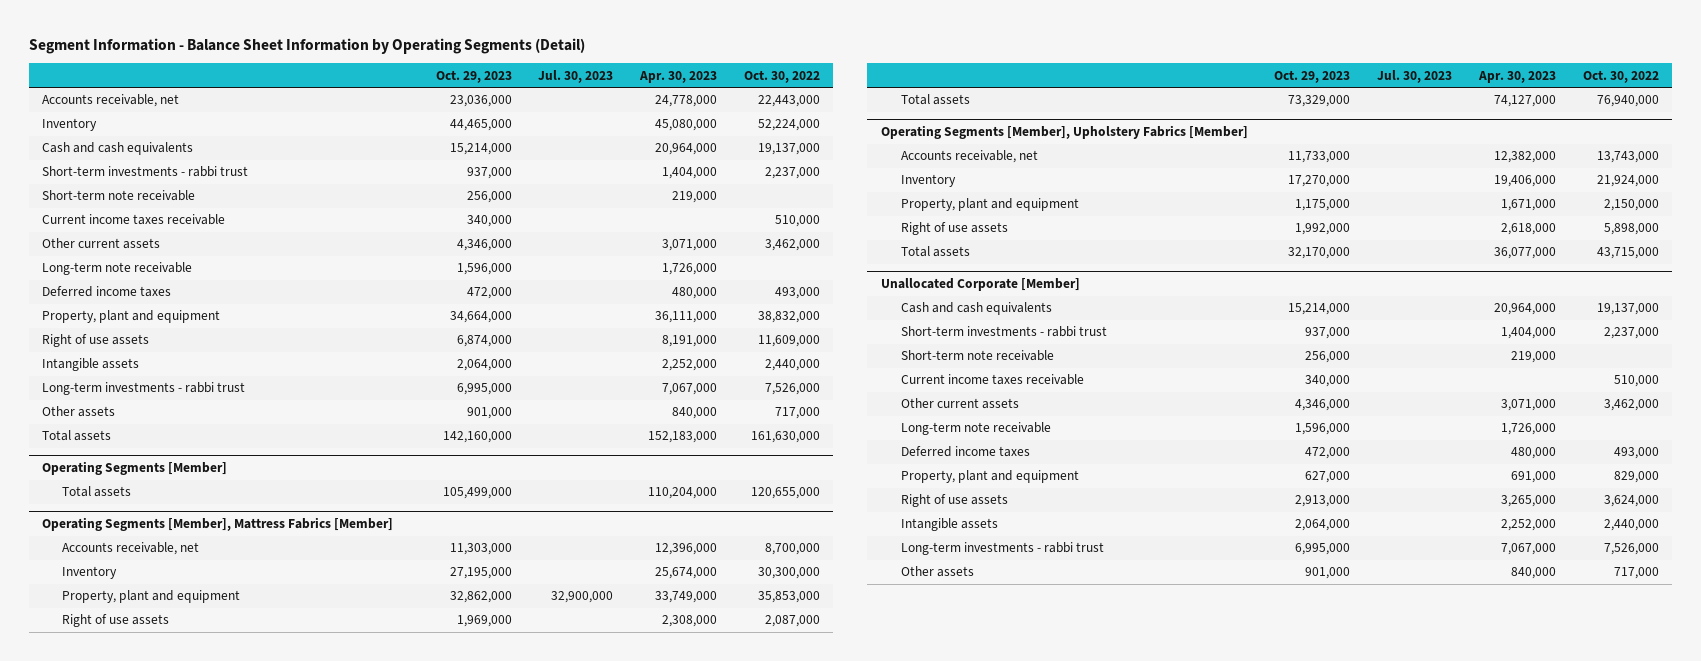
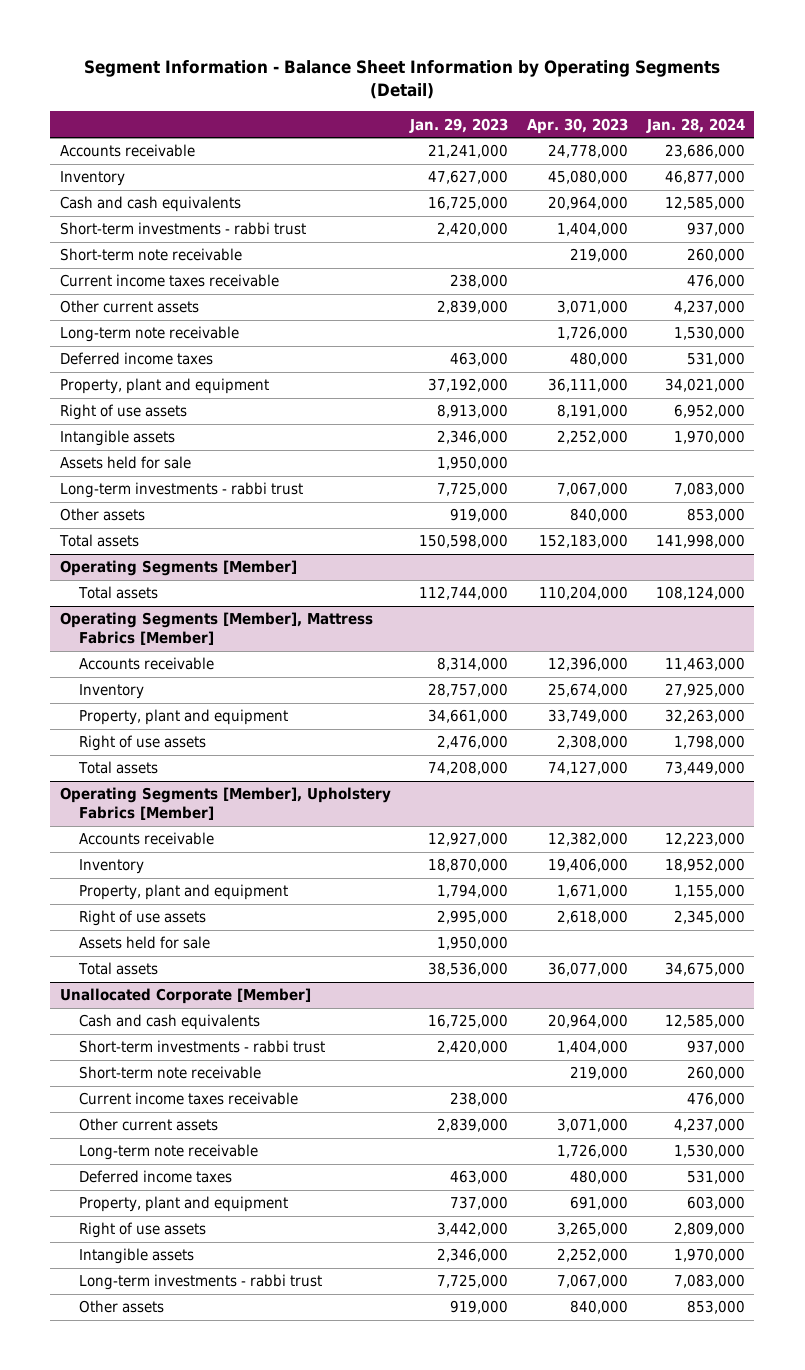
[435,69,512,83] Oct. 29, 2023 -> none
[538,69,614,83] Jul. 30, 2023 -> none
[743,69,820,83] Oct. 30, 2022 -> none
none -> [408,117,508,133] Jan. 29, 2023
none -> [645,117,745,133] Jan. 28, 2024
[41,94,179,108] Accounts receivable, net -> [59,144,195,158] Accounts receivable
none -> [59,456,191,470] Assets held for sale
[61,542,199,556] Accounts receivable, net -> [78,657,214,671] Accounts receivable
[900,150,1038,164] Accounts receivable, net -> [78,832,214,846] Accounts receivable
none -> [78,936,210,950] Assets held for sale

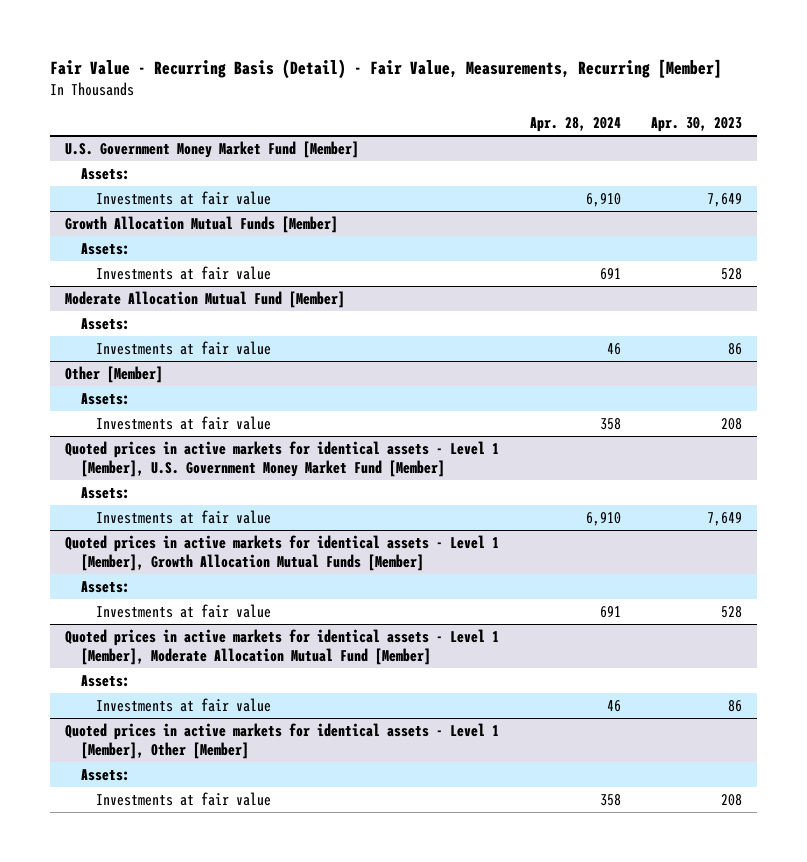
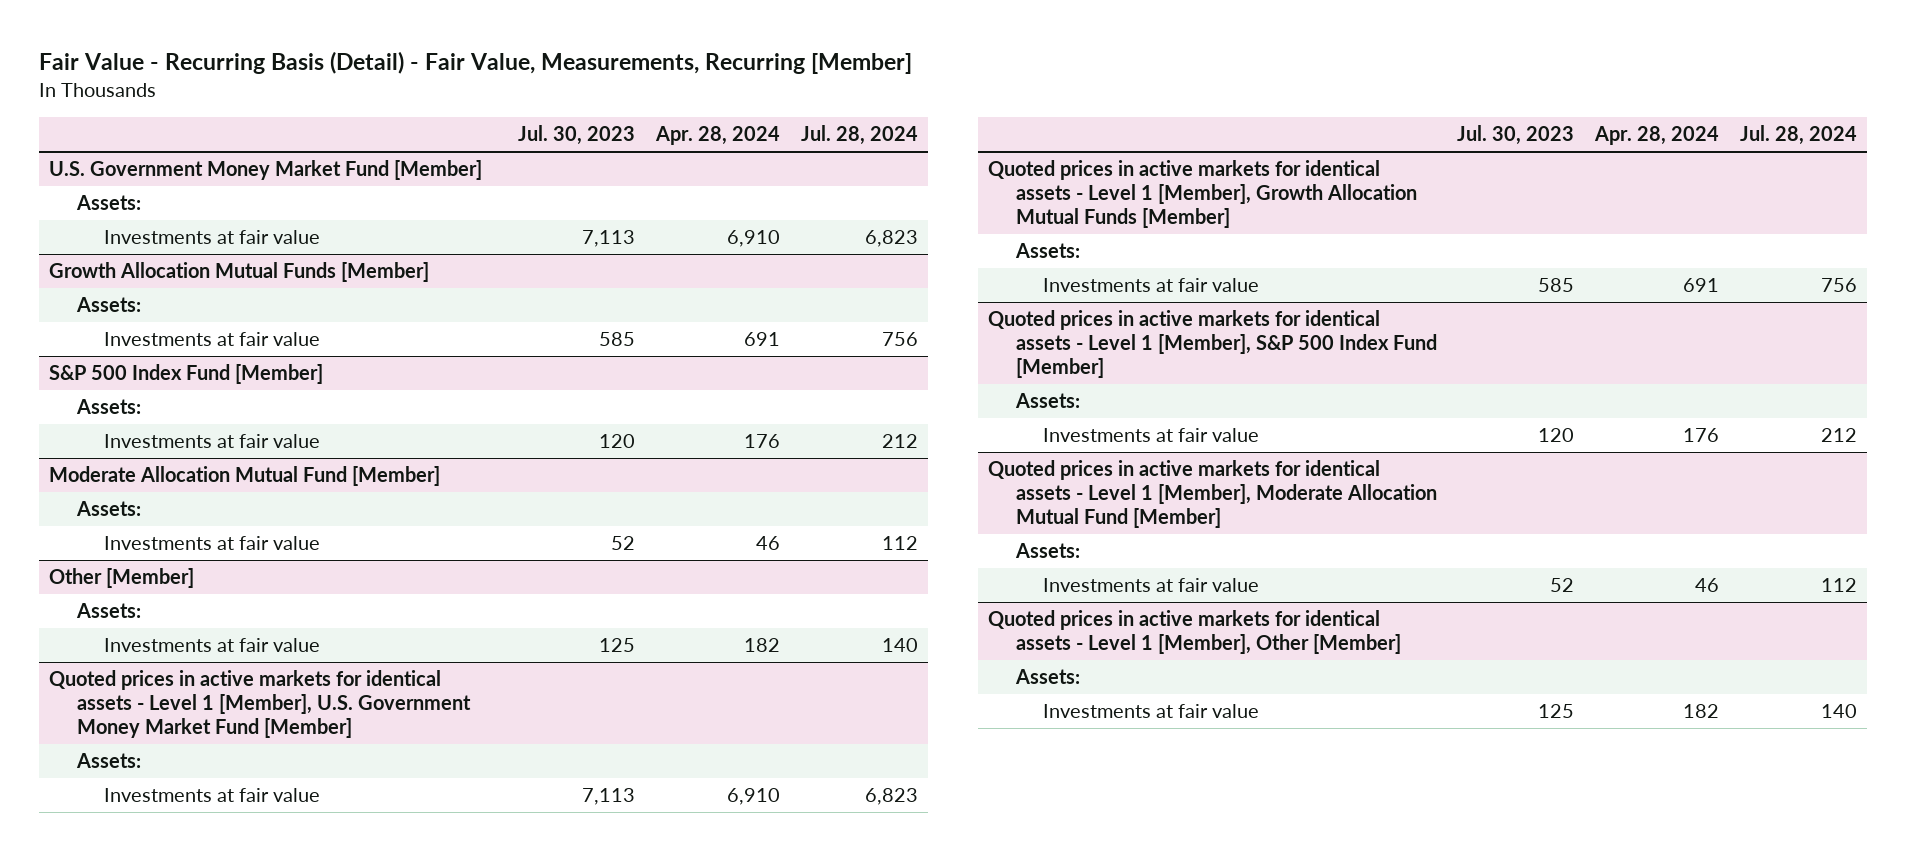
[651,117,743,133] Apr. 30, 2023 -> none
none -> [518,125,636,146] Jul. 30, 2023
none -> [800,125,918,146] Jul. 28, 2024
none -> [49,364,324,385] S&P 500 Index Fund [Member]
none -> [75,399,141,415] Assets:
none -> [104,434,321,449] Investments at fair value
[599,418,621,431] 358 -> [743,638,780,653] 182
none -> [988,310,1437,379] Quoted prices in active markets for identical assets - Level 1 [Member], S&P 500 Index Fund [Member]
none -> [1014,393,1080,409] Assets:
none -> [1043,428,1260,443] Investments at fair value
[599,794,621,807] 358 -> [1683,704,1720,719] 182

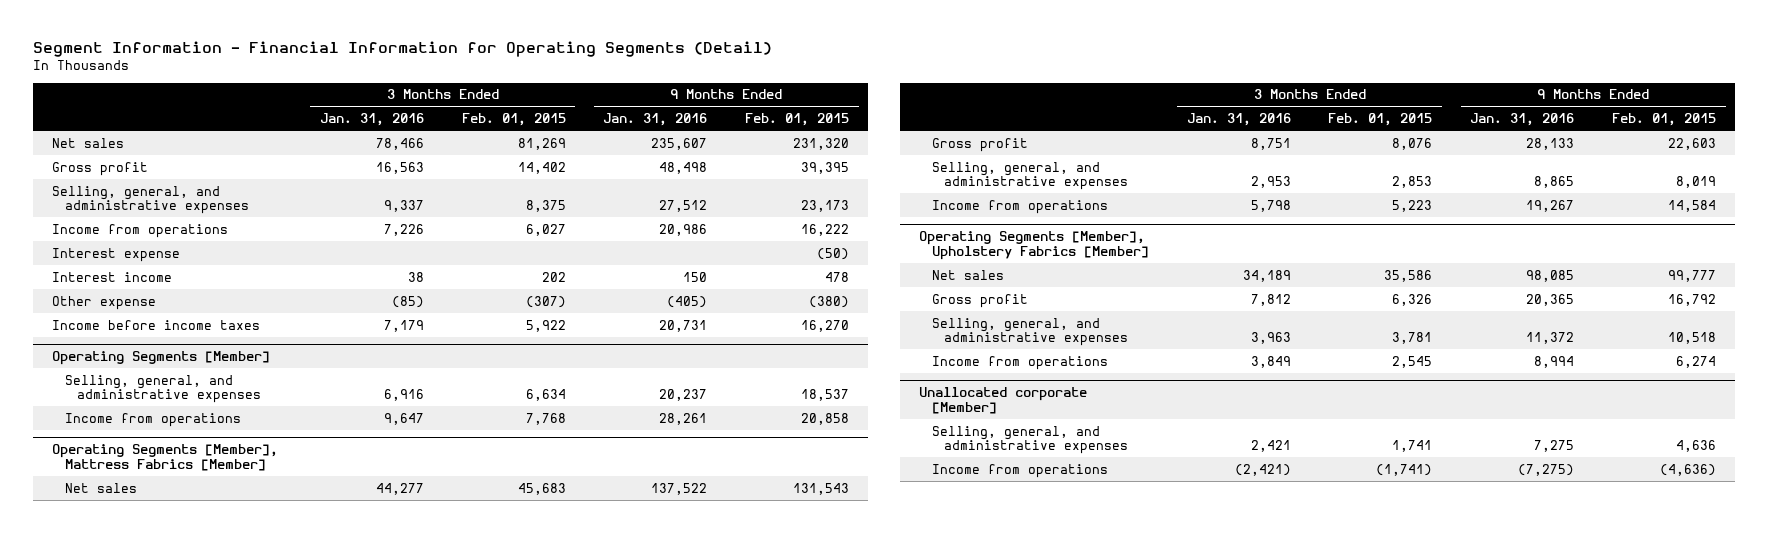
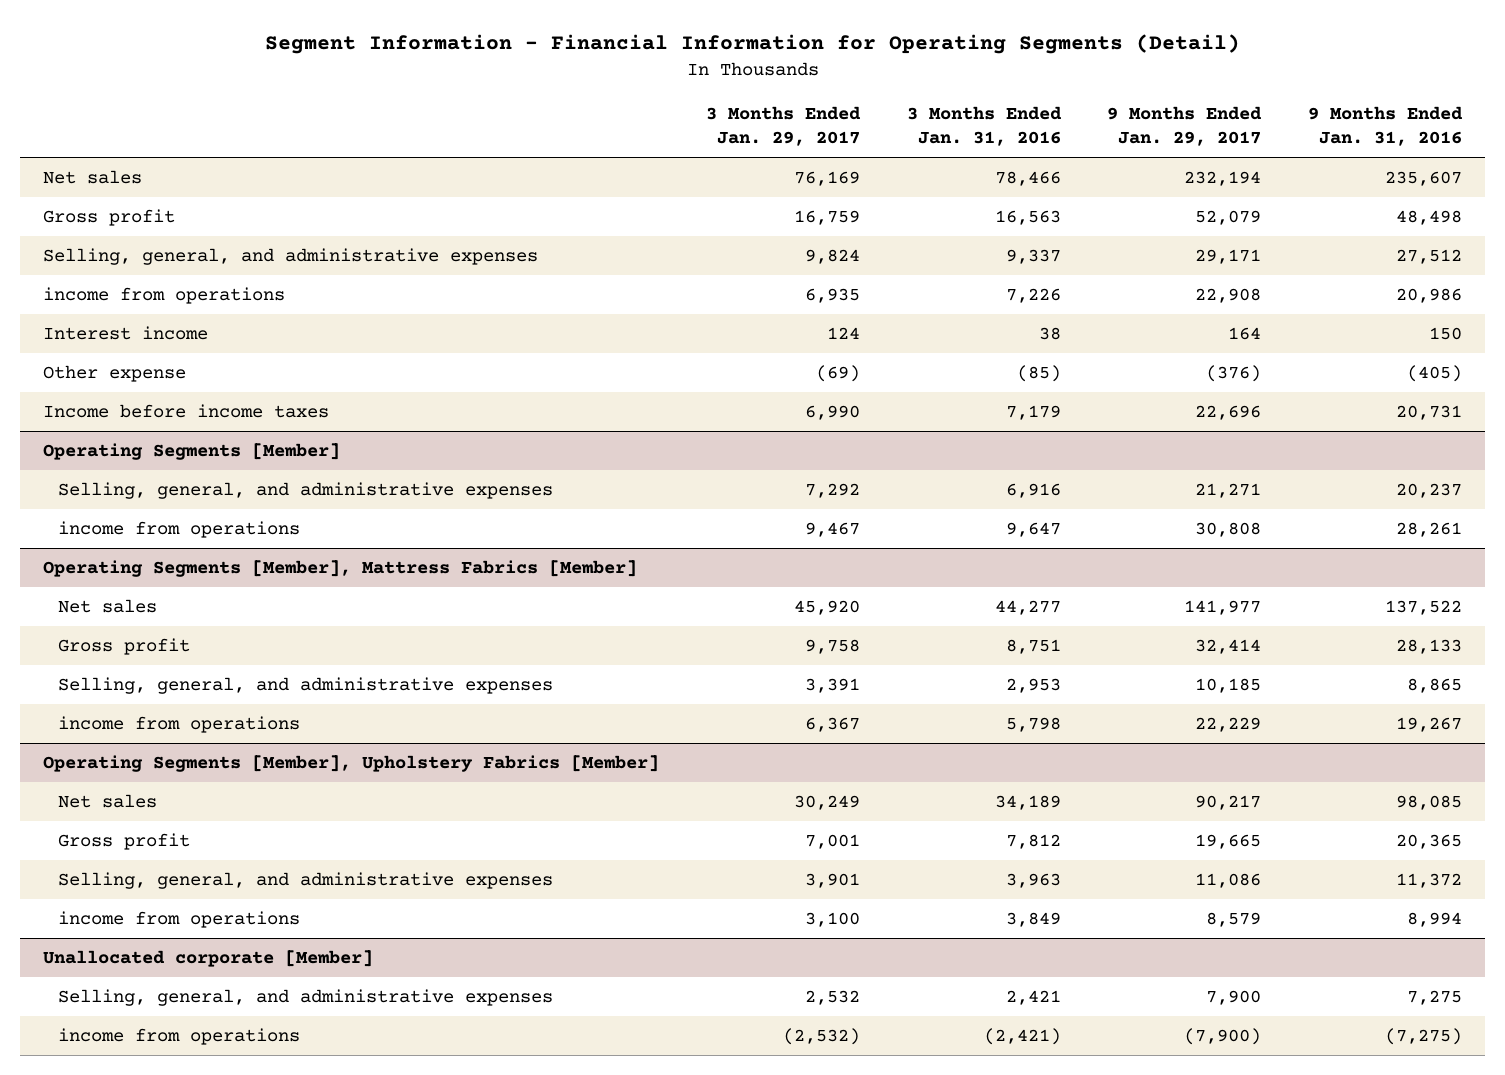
[461,113,566,127] Feb. 01, 2015 -> none
[745,113,850,127] Feb. 01, 2015 -> none
none -> [706,105,862,147] 3 Months Ended Jan. 29, 2017
none -> [1107,105,1263,147] 9 Months Ended Jan. 29, 2017
[52,247,181,262] Interest expense -> none
[52,223,229,238] Income from operations -> [43,286,286,304] income from operations
[64,412,241,427] Income from operations -> [57,520,300,538] income from operations
[931,199,1108,214] Income from operations -> [57,715,300,733] income from operations
[931,355,1108,370] Income from operations -> [57,910,300,928] income from operations
[931,463,1108,478] Income from operations -> [57,1027,300,1045] income from operations

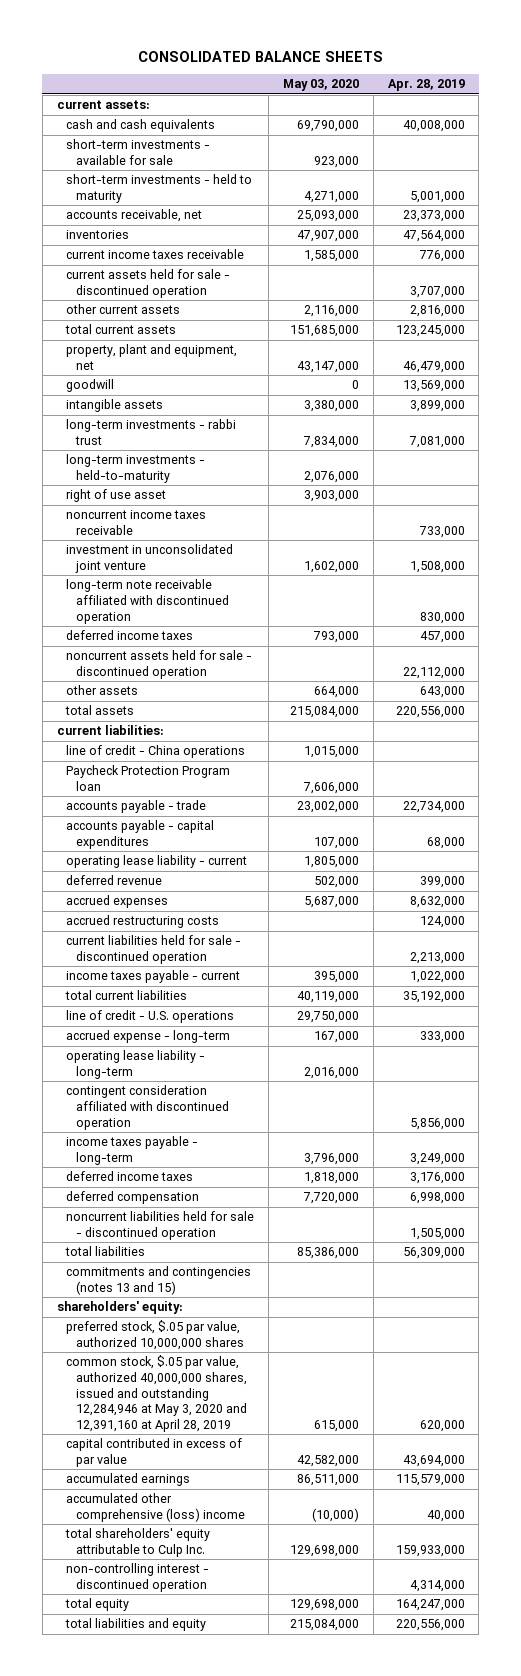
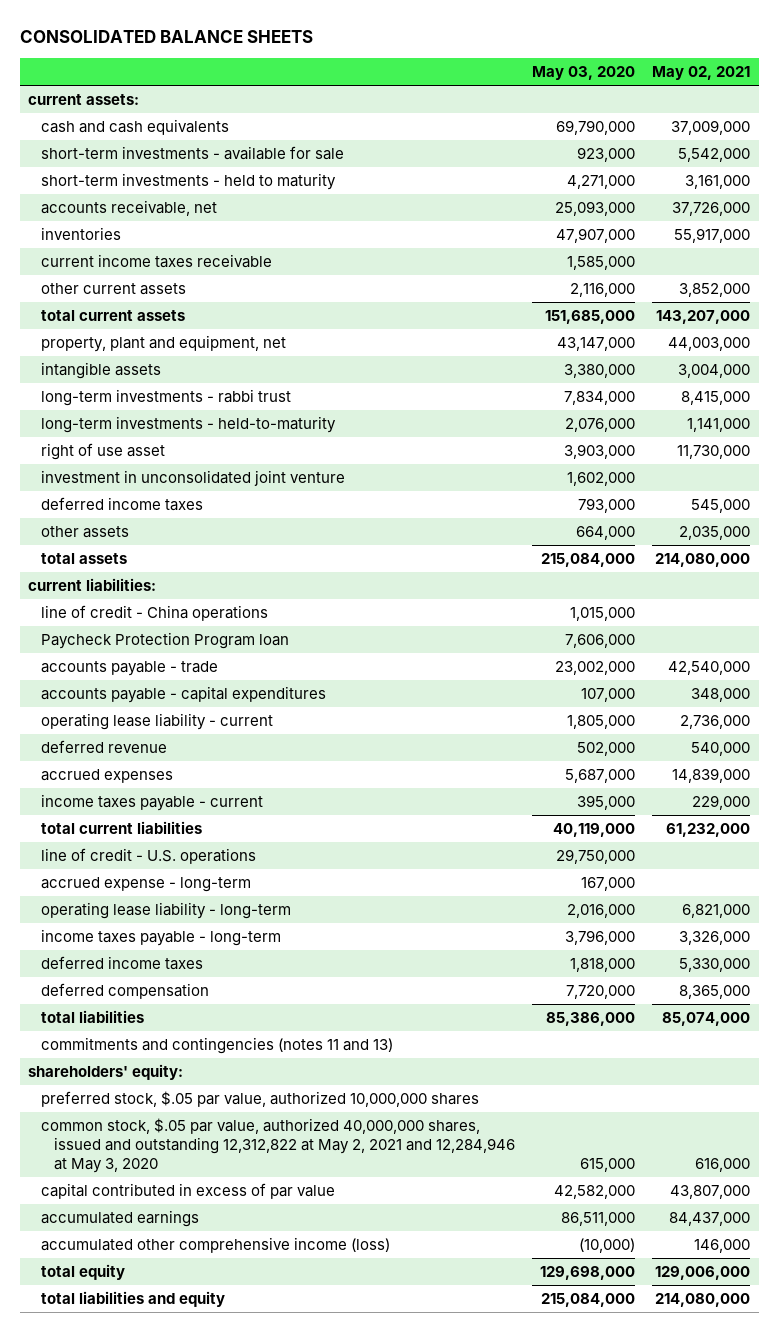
[387,79,465,92] Apr. 28, 2019 -> none
none -> [652,65,751,80] May 02, 2021
[66,269,231,298] current assets held for sale - discontinued operation -> none
[66,379,115,393] goodwill -> none
[66,510,207,535] noncurrent income taxes receivable -> none
[66,579,229,624] long-term note receivable affiliated with discontinued operation -> none
[66,650,253,679] noncurrent assets held for sale - discontinued operation -> none
[66,915,220,929] accrued restructuring costs -> none
[66,935,242,964] current liabilities held for sale - discontinued operation -> none
[66,1085,229,1130] contingent consideration affiliated with discontinued operation -> none
[66,1211,255,1240] noncurrent liabilities held for sale - discontinued operation -> none
[66,1266,252,1295] commitments and contingencies (notes 13 and 15) -> [41,1037,394,1055] commitments and contingencies (notes 11 and 13)
[66,1355,247,1432] common stock, $.05 par value, authorized 40,000,000 shares, issued and outstanding 12,284,946 at May 3, 2020 and 12,391,160 at April 28, 2019 -> [41,1118,516,1173] common stock, $.05 par value, authorized 40,000,000 shares, issued and outstanding 12,312,822 at May 2, 2021 and 12,284,946 at May 3, 2020
[65,1528,211,1557] total shareholders' equity attributable to Culp Inc. -> none
[66,1563,210,1592] non-controlling interest - discontinued operation -> none
[66,1493,245,1522] accumulated other comprehensive (loss) income -> [41,1237,391,1254] accumulated other comprehensive income (loss)

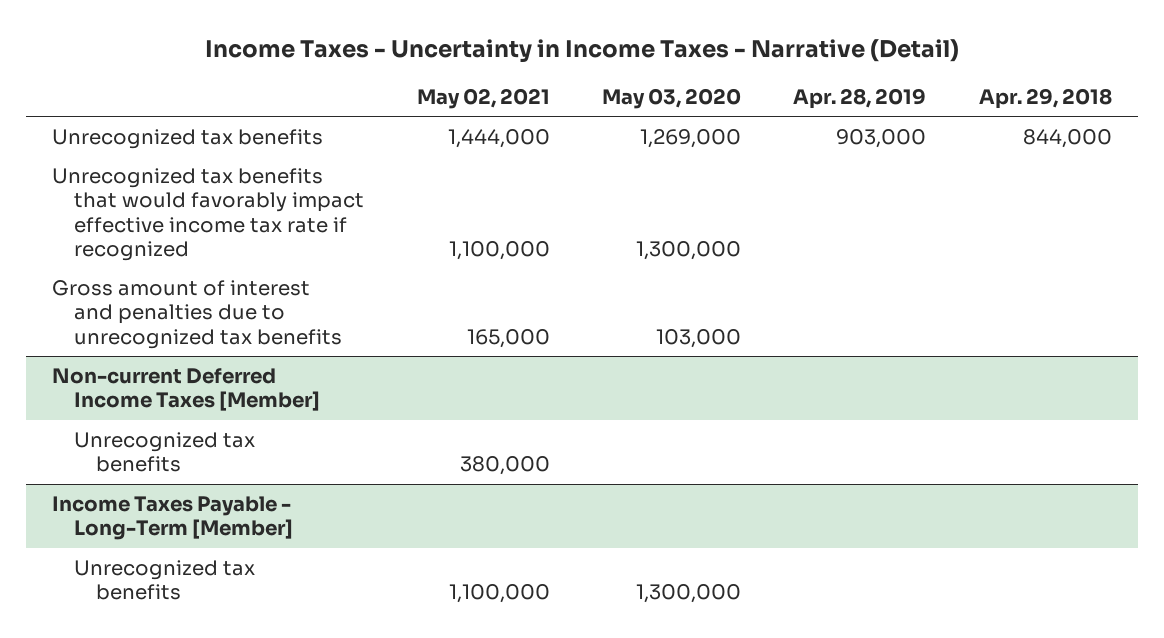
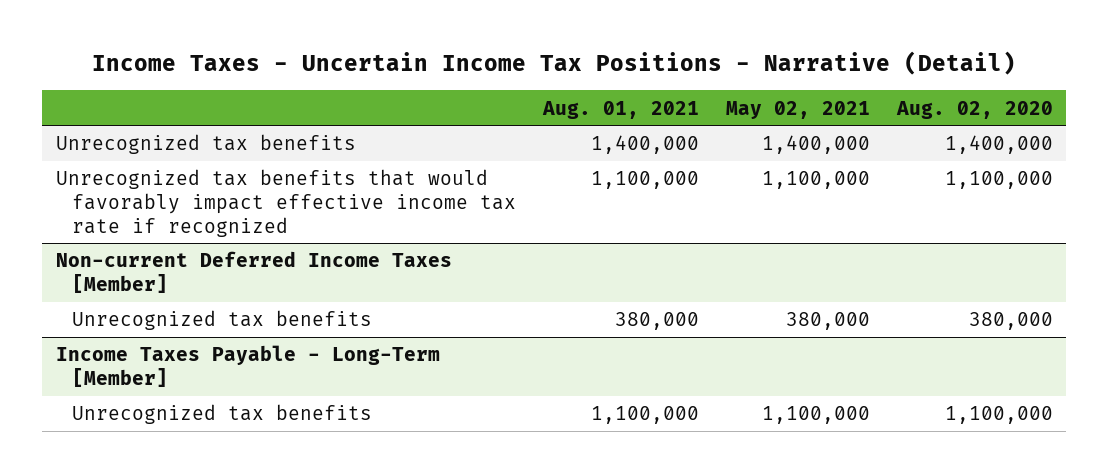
[204,39,959,63] Income Taxes - Uncertainty in Income Taxes - Narrative (Detail) -> [92,51,1017,76] Income Taxes - Uncertain Income Tax Positions - Narrative (Detail)
[601,87,741,109] May 03, 2020 -> none
[793,87,927,109] Apr. 28, 2019 -> none
[978,87,1112,109] Apr. 29, 2018 -> none
none -> [541,100,699,119] Aug. 01, 2021
none -> [895,100,1053,119] Aug. 02, 2020
[447,128,550,148] 1,444,000 -> [761,135,870,155] 1,400,000
[52,279,343,349] Gross amount of interest and penalties due to unrecognized tax benefits -> none

